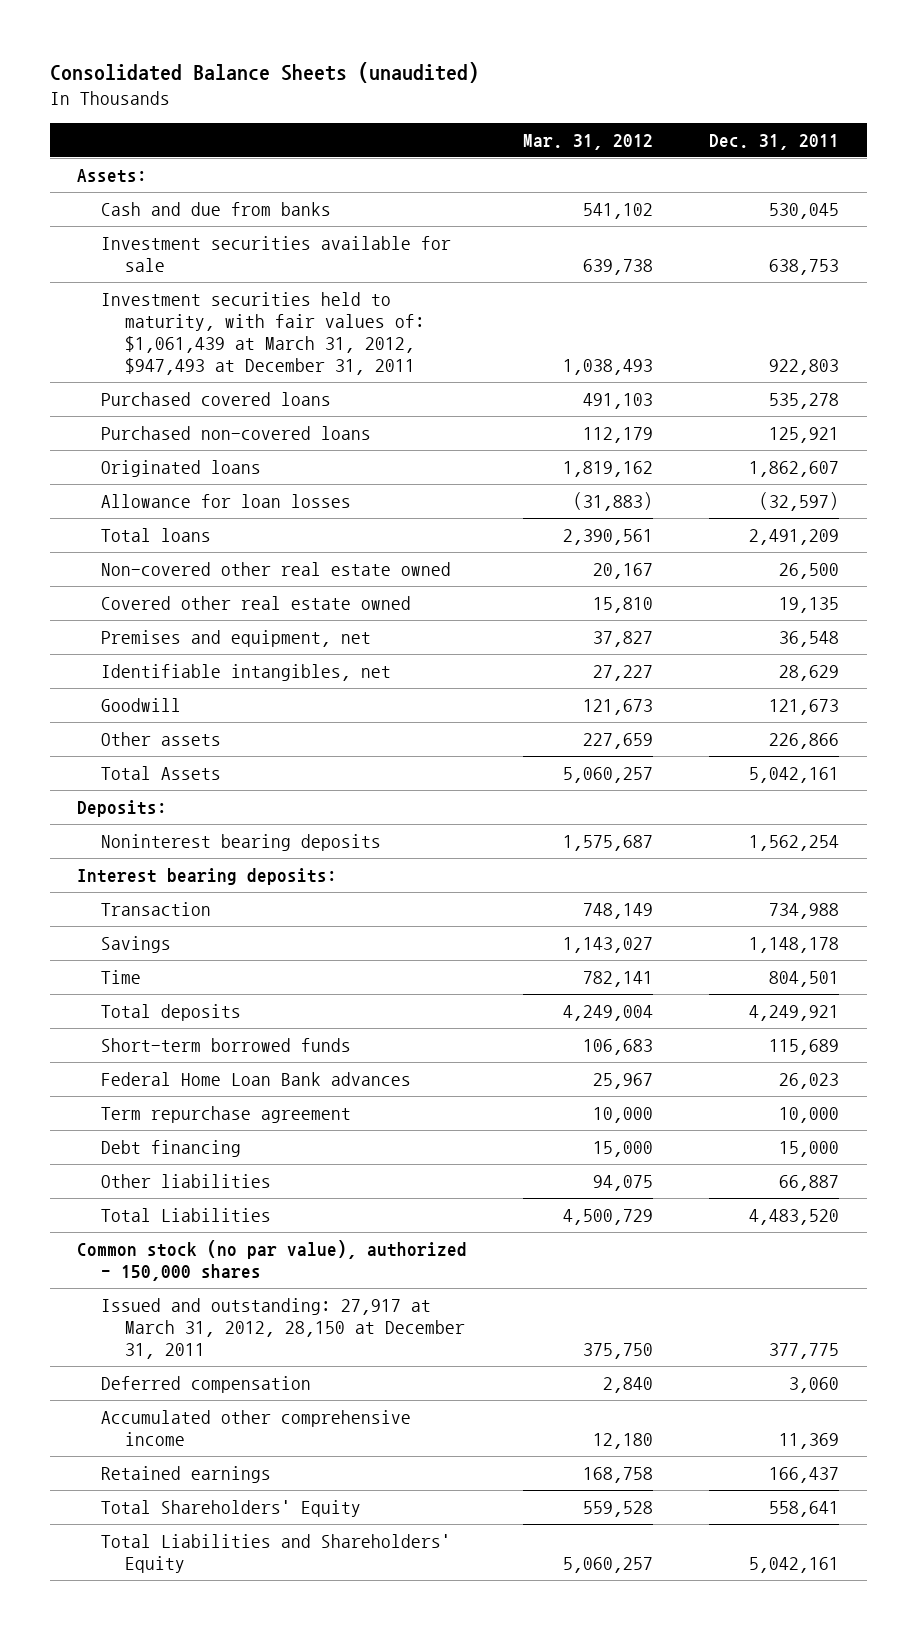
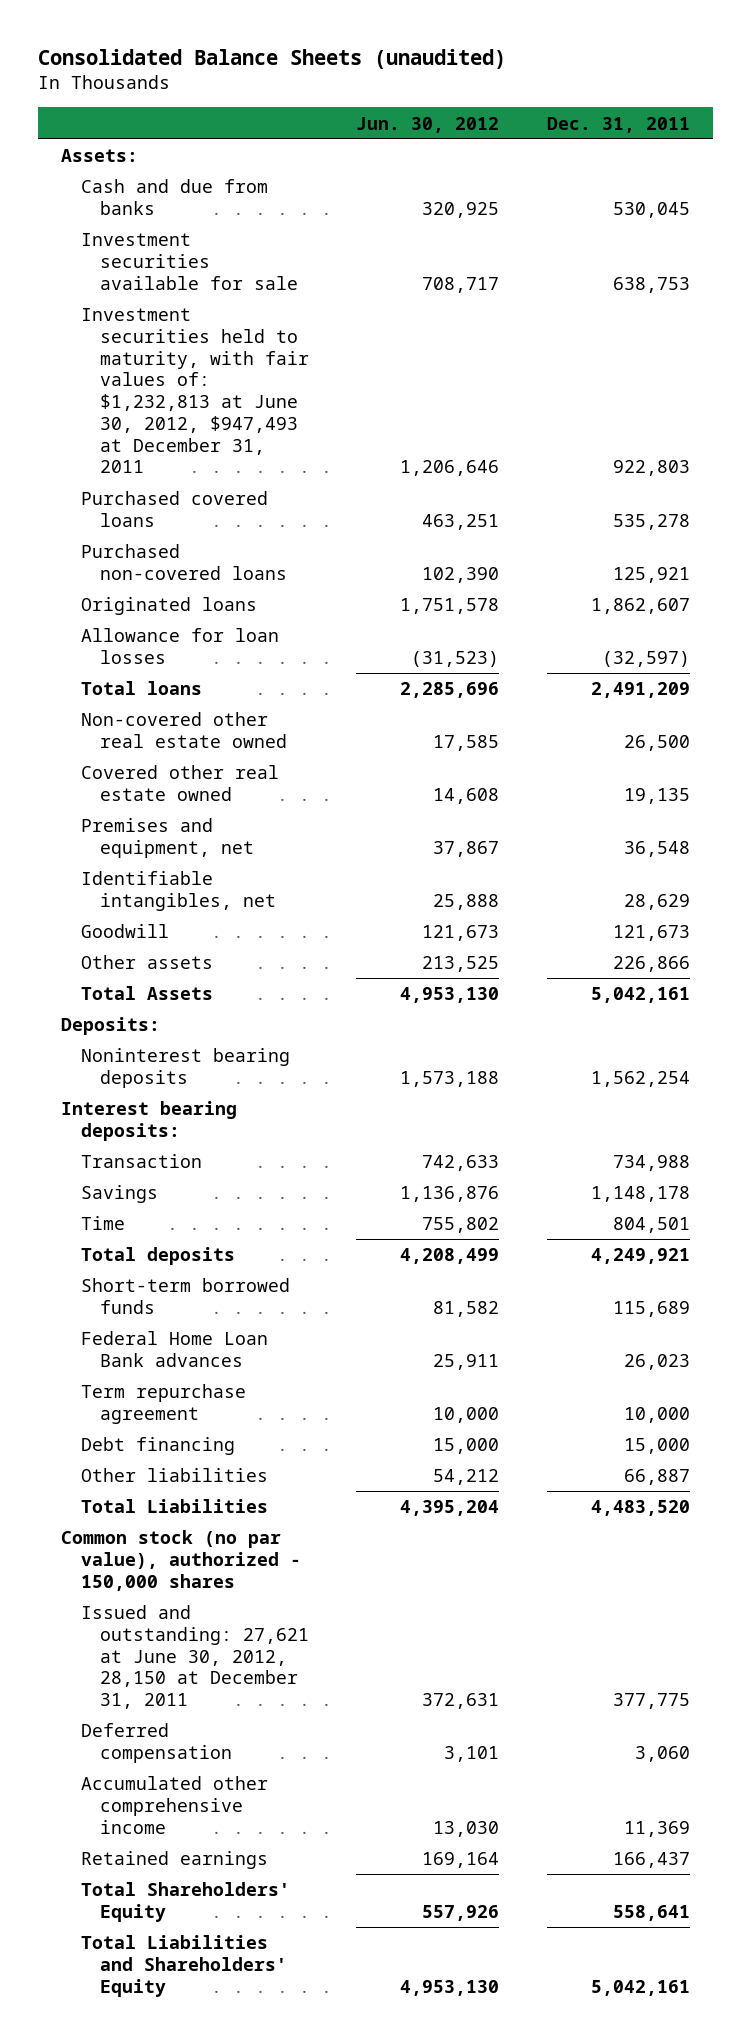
[523,133,654,150] Mar. 31, 2012 -> none
none -> [356,116,500,133] Jun. 30, 2012
[101,292,426,375] Investment securities held to maturity, with fair values of: $1,061,439 at March 31, 2012, $947,493 at December 31, 2011 -> [80,308,309,474] Investment securities held to maturity, with fair values of: $1,232,813 at June 30, 2012, $947,493 at December 31, 2011
[101,1298,466,1359] Issued and outstanding: 27,917 at March 31, 2012, 28,150 at December 31, 2011 -> [80,1605,309,1710] Issued and outstanding: 27,621 at June 30, 2012, 28,150 at December 31, 2011

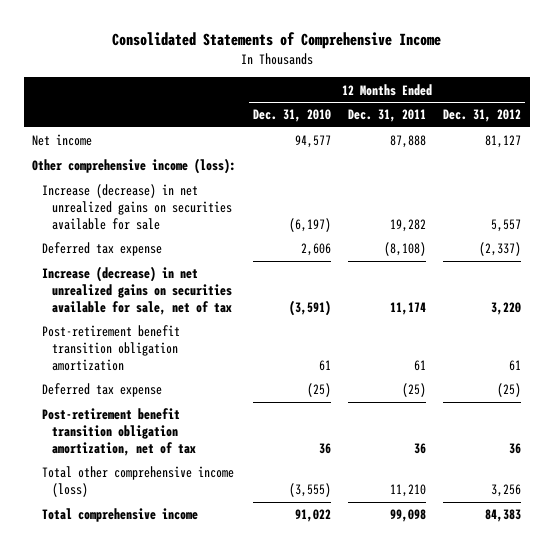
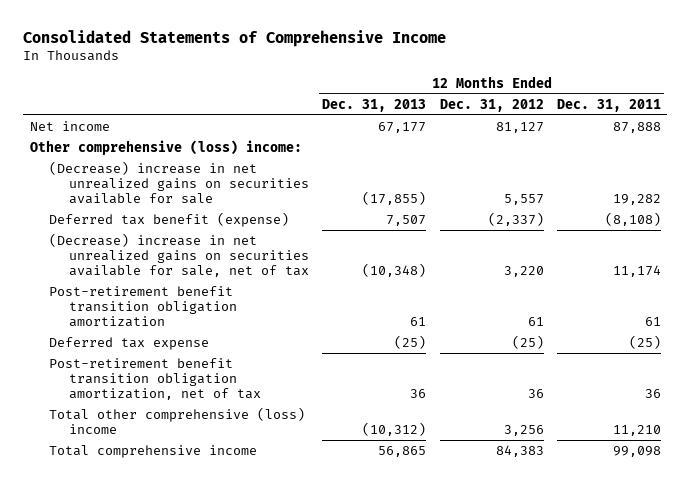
[253,109,332,123] Dec. 31, 2010 -> none
none -> [322,98,427,112] Dec. 31, 2013
[32,158,237,175] Other comprehensive income (loss): -> [29,139,302,155] Other comprehensive (loss) income:
[42,184,232,230] Increase (decrease) in net unrealized gains on securities available for sale -> [49,160,310,205] (Decrease) increase in net unrealized gains on securities available for sale
[42,242,163,257] Deferred tax expense -> [49,211,290,227] Deferred tax benefit (expense)
[42,266,232,315] Increase (decrease) in net unrealized gains on securities available for sale, net of tax -> [49,232,310,278] (Decrease) increase in net unrealized gains on securities available for sale, net of tax
[42,466,235,498] Total other comprehensive income (loss) -> [49,406,306,435] Total other comprehensive (loss) income

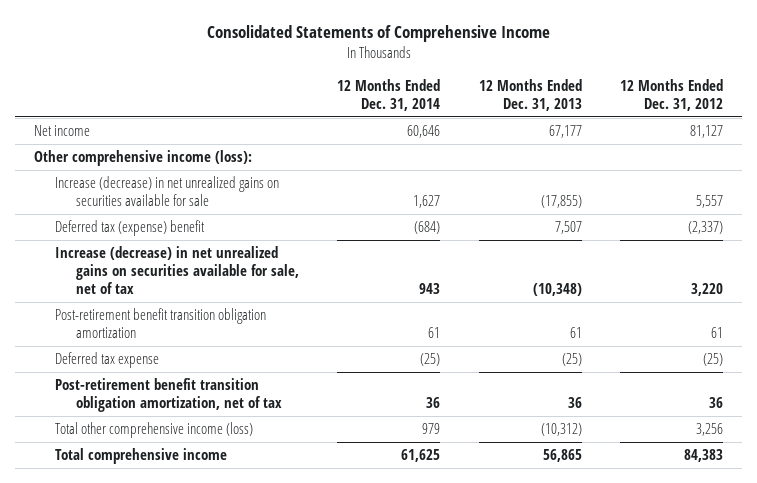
[556,98,661,112] Dec. 31, 2011 -> none
none -> [337,79,441,111] 12 Months Ended Dec. 31, 2014
[29,139,302,155] Other comprehensive (loss) income: -> [33,150,252,167] Other comprehensive income (loss):
[49,160,310,205] (Decrease) increase in net unrealized gains on securities available for sale -> [54,176,279,207] Increase (decrease) in net unrealized gains on securities available for sale
[49,211,290,227] Deferred tax benefit (expense) -> [54,220,205,237] Deferred tax (expense) benefit
[49,232,310,278] (Decrease) increase in net unrealized gains on securities available for sale, net of tax -> [54,246,299,294] Increase (decrease) in net unrealized gains on securities available for sale, net of tax
[49,406,306,435] Total other comprehensive (loss) income -> [54,422,253,439] Total other comprehensive income (loss)

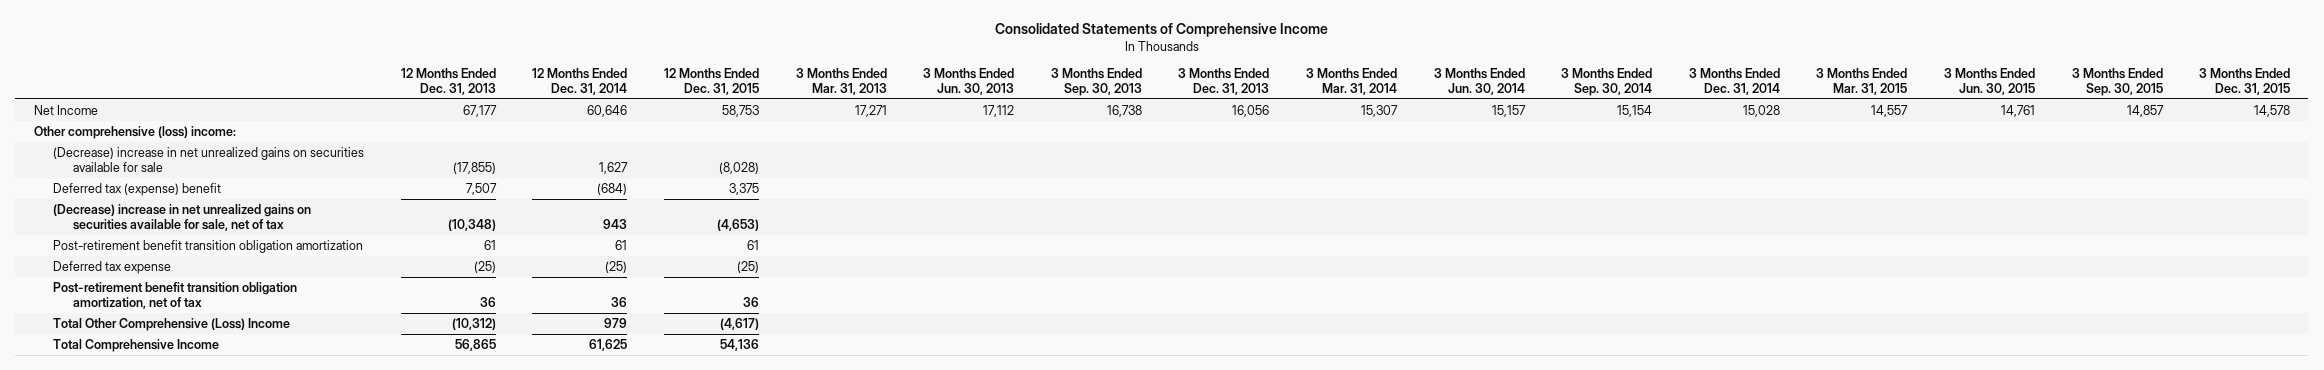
[620,79,724,111] 12 Months Ended Dec. 31, 2012 -> none
none -> [663,68,759,95] 12 Months Ended Dec. 31, 2015
none -> [795,68,887,95] 3 Months Ended Mar. 31, 2013
none -> [923,68,1015,95] 3 Months Ended Jun. 30, 2013
none -> [1050,68,1142,96] 3 Months Ended Sep. 30, 2013
none -> [1178,68,1270,95] 3 Months Ended Dec. 31, 2013
none -> [1305,68,1397,95] 3 Months Ended Mar. 31, 2014
none -> [1433,68,1525,95] 3 Months Ended Jun. 30, 2014
none -> [1561,68,1653,96] 3 Months Ended Sep. 30, 2014
none -> [1688,68,1780,95] 3 Months Ended Dec. 31, 2014
none -> [1816,68,1908,95] 3 Months Ended Mar. 31, 2015
none -> [1943,68,2035,95] 3 Months Ended Jun. 30, 2015
none -> [2071,68,2163,96] 3 Months Ended Sep. 30, 2015
none -> [2199,68,2291,95] 3 Months Ended Dec. 31, 2015
[33,125,90,137] Net income -> [33,104,98,115] Net Income
[33,150,252,167] Other comprehensive income (loss): -> [33,125,236,139] Other comprehensive (loss) income:
[54,176,279,207] Increase (decrease) in net unrealized gains on securities available for sale -> [53,146,365,172] (Decrease) increase in net unrealized gains on securities available for sale
[54,246,299,294] Increase (decrease) in net unrealized gains on securities available for sale, net of tax -> [53,203,312,231] (Decrease) increase in net unrealized gains on securities available for sale, net of tax
[54,422,253,439] Total other comprehensive income (loss) -> [53,317,291,331] Total Other Comprehensive (Loss) Income
[54,448,227,465] Total comprehensive income -> [53,338,220,352] Total Comprehensive Income

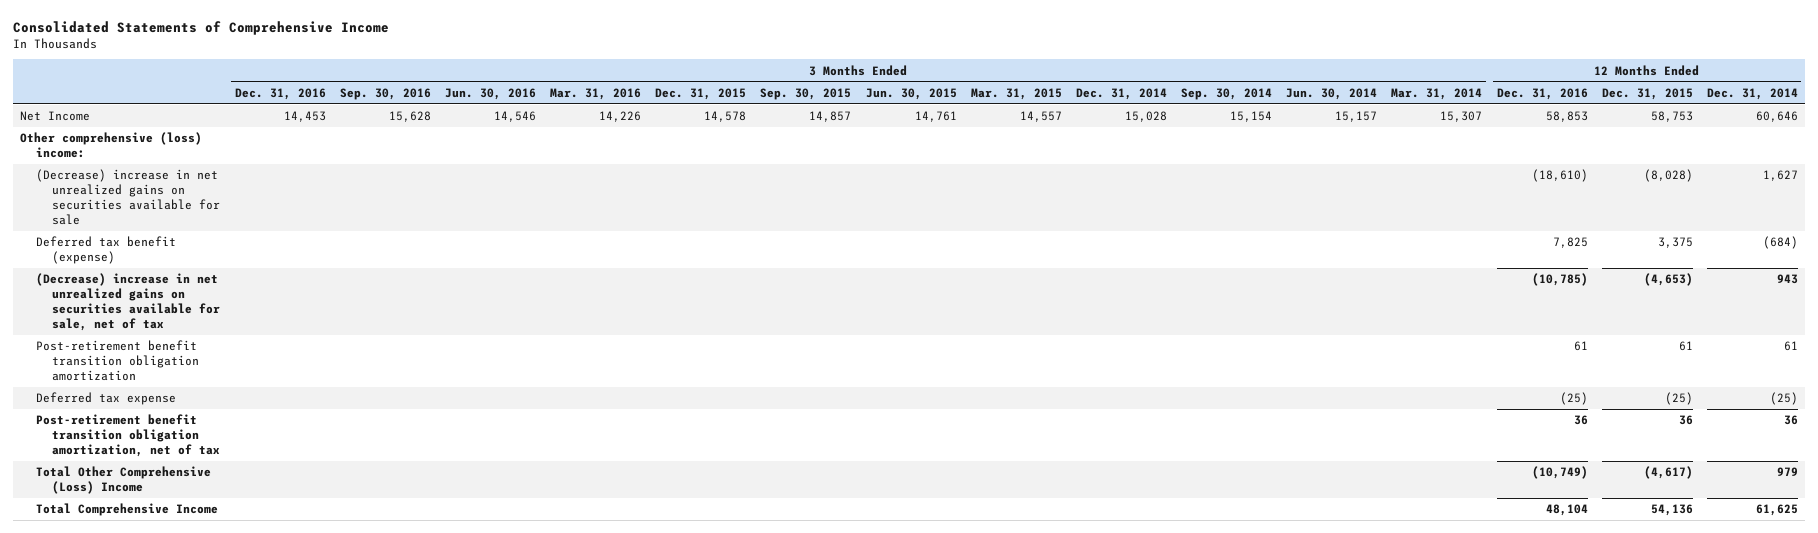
[400,68,496,95] 12 Months Ended Dec. 31, 2013 -> none
[795,68,887,95] 3 Months Ended Mar. 31, 2013 -> none
[923,68,1015,95] 3 Months Ended Jun. 30, 2013 -> none
[1050,68,1142,96] 3 Months Ended Sep. 30, 2013 -> none
[1178,68,1270,95] 3 Months Ended Dec. 31, 2013 -> none
none -> [234,87,326,100] Dec. 31, 2016
none -> [339,87,431,100] Sep. 30, 2016
none -> [444,87,536,100] Jun. 30, 2016
none -> [550,87,642,100] Mar. 31, 2016
none -> [1496,87,1588,100] Dec. 31, 2016
[53,182,222,196] Deferred tax (expense) benefit -> [36,236,177,265] Deferred tax benefit (expense)

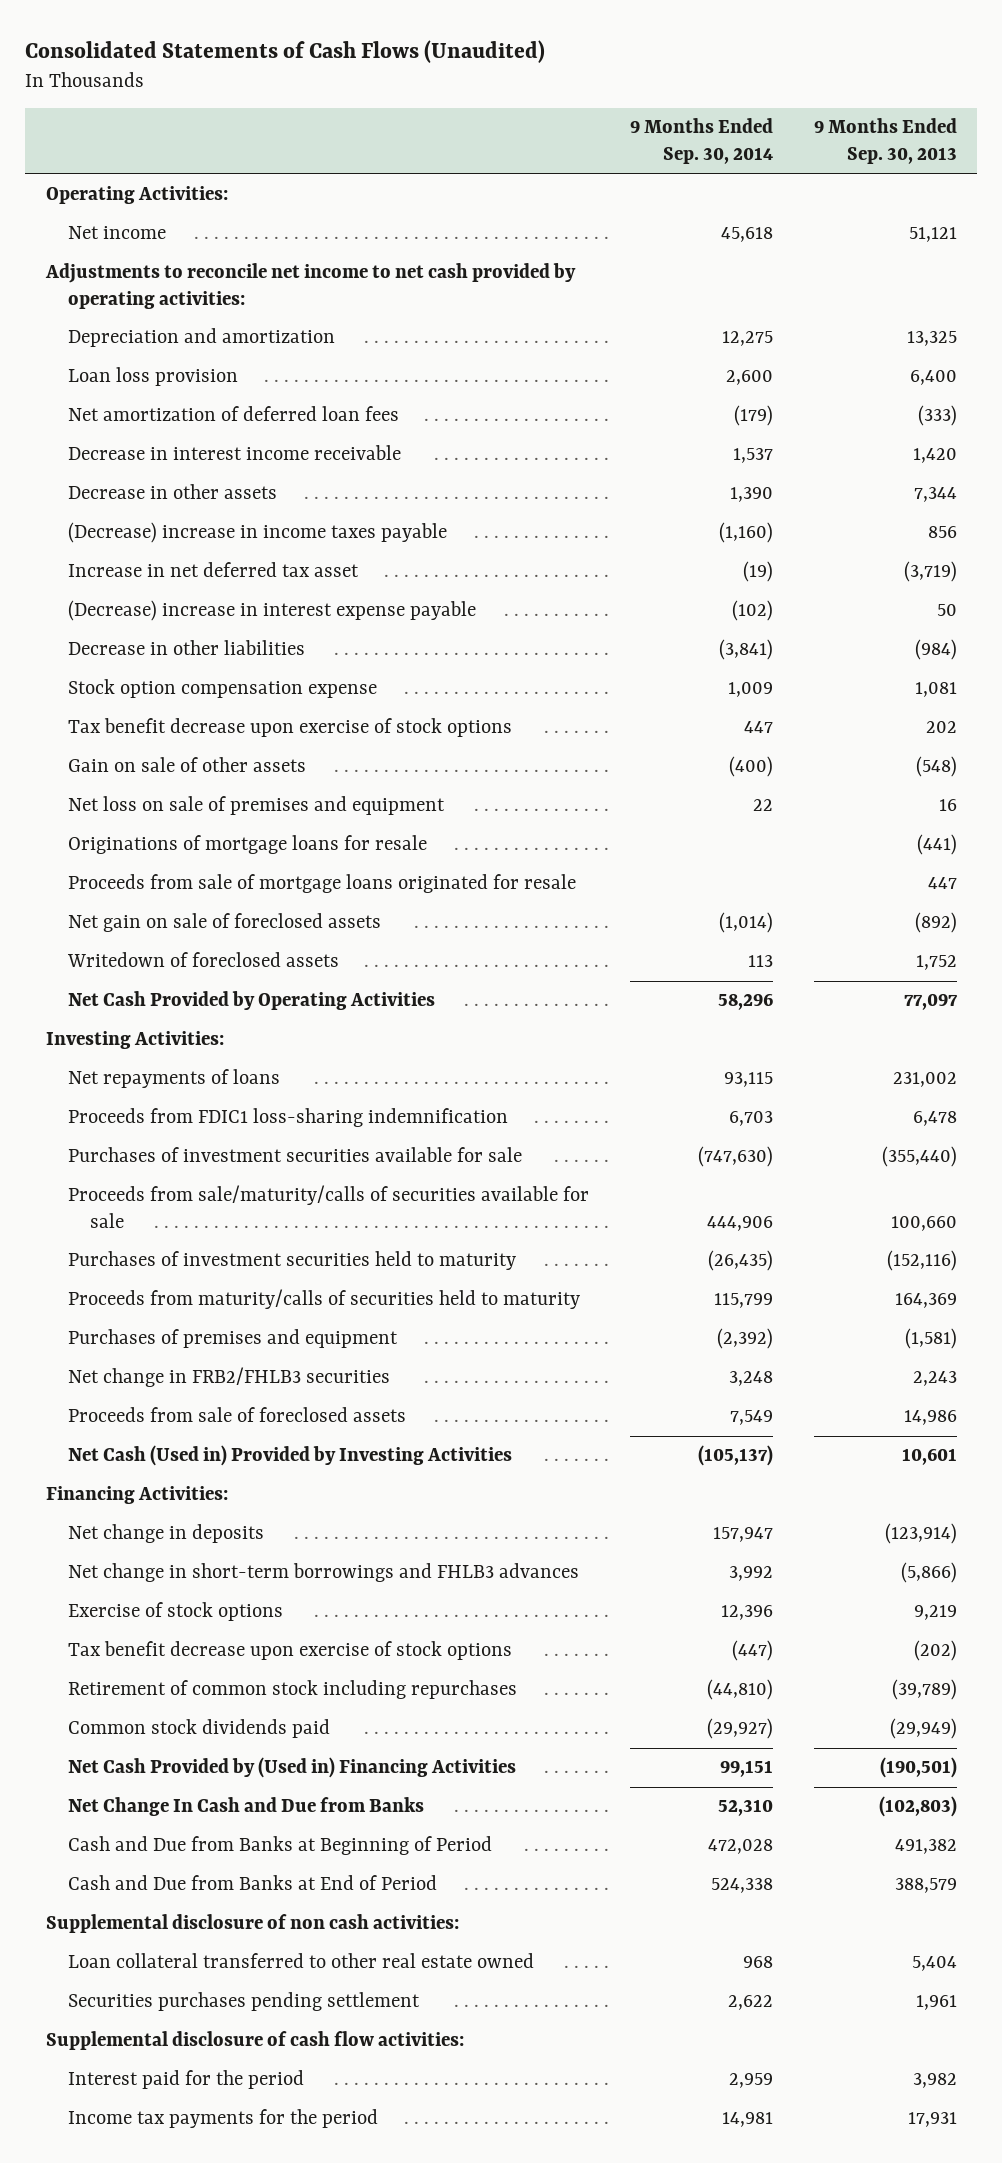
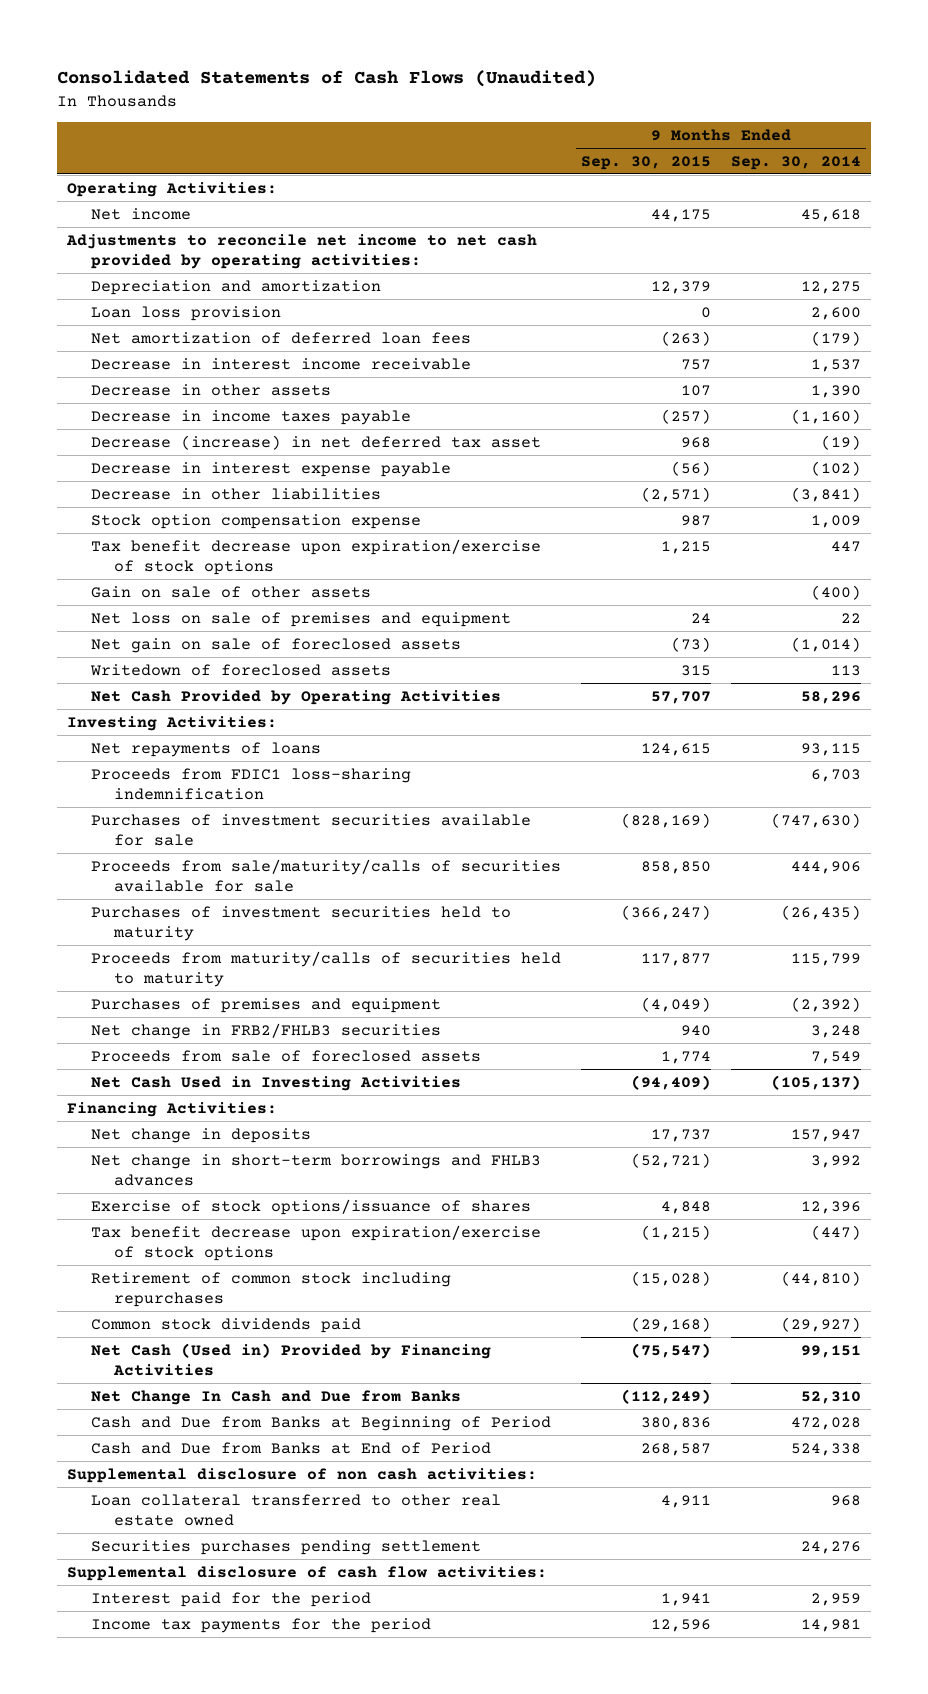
[813,118,957,165] 9 Months Ended Sep. 30, 2013 -> none
none -> [580,155,711,170] Sep. 30, 2015
[67,522,447,544] (Decrease) increase in income taxes payable -> [90,409,411,425] Decrease in income taxes payable
[67,562,359,578] Increase in net deferred tax asset -> [90,434,541,450] Decrease (increase) in net deferred tax asset
[67,600,476,622] (Decrease) increase in interest expense payable -> [90,461,451,477] Decrease in interest expense payable
[67,718,512,738] Tax benefit decrease upon exercise of stock options -> [90,538,541,575] Tax benefit decrease upon expiration/exercise of stock options
[67,835,427,855] Originations of mortgage loans for resale -> none
[67,874,576,894] Proceeds from sale of mortgage loans originated for resale -> none
[67,1445,512,1467] Net Cash (Used in) Provided by Investing Activities -> [90,1075,461,1091] Net Cash Used in Investing Activities
[67,1602,283,1622] Exercise of stock options -> [90,1198,531,1215] Exercise of stock options/issuance of shares
[67,1641,512,1661] Tax benefit decrease upon exercise of stock options -> [90,1224,541,1261] Tax benefit decrease upon expiration/exercise of stock options
[67,1757,516,1779] Net Cash Provided by (Used in) Financing Activities -> [90,1342,491,1376] Net Cash (Used in) Provided by Financing Activities
[727,1995,773,2011] 2,622 -> [800,1540,861,1554] 24,276

